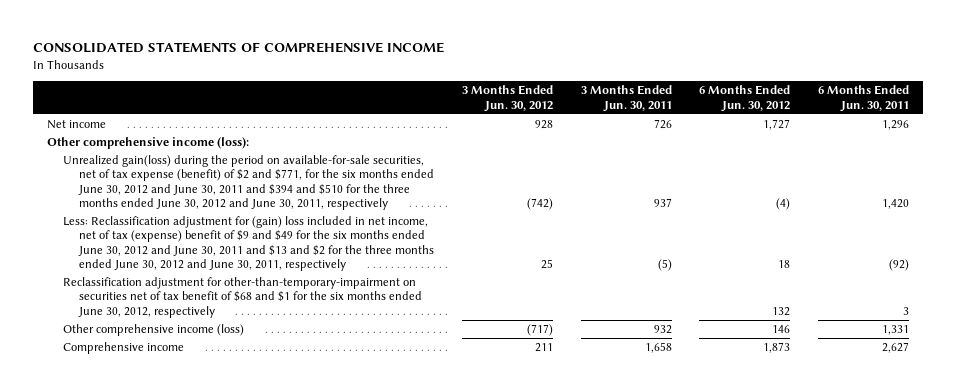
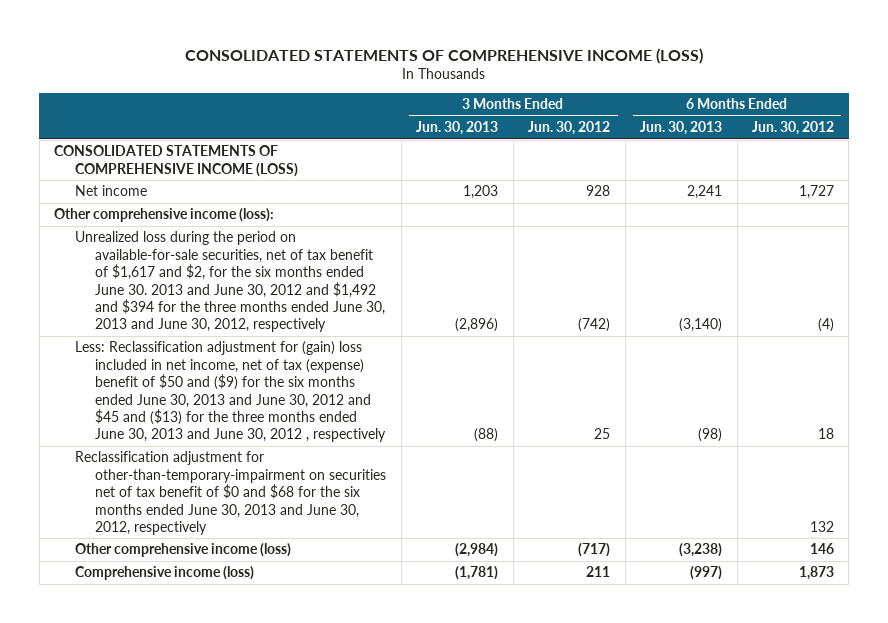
[32,42,444,54] CONSOLIDATED STATEMENTS OF COMPREHENSIVE INCOME -> [185,47,704,64] CONSOLIDATED STATEMENTS OF COMPREHENSIVE INCOME (LOSS)
[580,85,672,112] 3 Months Ended Jun. 30, 2011 -> none
[817,85,909,112] 6 Months Ended Jun. 30, 2011 -> none
none -> [416,121,499,136] Jun. 30, 2013
none -> [640,121,723,136] Jun. 30, 2013
none -> [54,145,298,177] CONSOLIDATED STATEMENTS OF COMPREHENSIVE INCOME (LOSS)
[63,155,435,210] Unrealized gain(loss) during the period on available-for-sale securities, net of tax expense (benefit) of $2 and $771, for the six months ended June 30, 2012 and June 30, 2011 and $394 and $510 for the three months ended June 30, 2012 and June 30, 2011, respectively -> [74,231,386,333] Unrealized loss during the period on available-for-sale securities, net of tax benefit of $1,617 and $2, for the six months ended June 30. 2013 and June 30, 2012 and $1,492 and $394 for the three months ended June 30, 2013 and June 30, 2012, respectively
[63,216,435,271] Less: Reclassification adjustment for (gain) loss included in net income, net of tax (expense) benefit of $9 and $49 for the six months ended June 30, 2012 and June 30, 2011 and $13 and $2 for the three months ended June 30, 2012 and June 30, 2011, respectively -> [74,341,387,443] Less: Reclassification adjustment for (gain) loss included in net income, net of tax (expense) benefit of $50 and ($9) for the six months ended June 30, 2013 and June 30, 2012 and $45 and ($13) for the three months ended June 30, 2013 and June 30, 2012 , respectively
[63,277,423,318] Reclassification adjustment for other-than-temporary-impairment on securities net of tax benefit of $68 and $1 for the six months ended June 30, 2012, respectively -> [74,451,387,535] Reclassification adjustment for other-than-temporary-impairment on securities net of tax benefit of $0 and $68 for the six months ended June 30, 2013 and June 30, 2012, respectively
[63,342,185,355] Comprehensive income -> [74,566,254,581] Comprehensive income (loss)

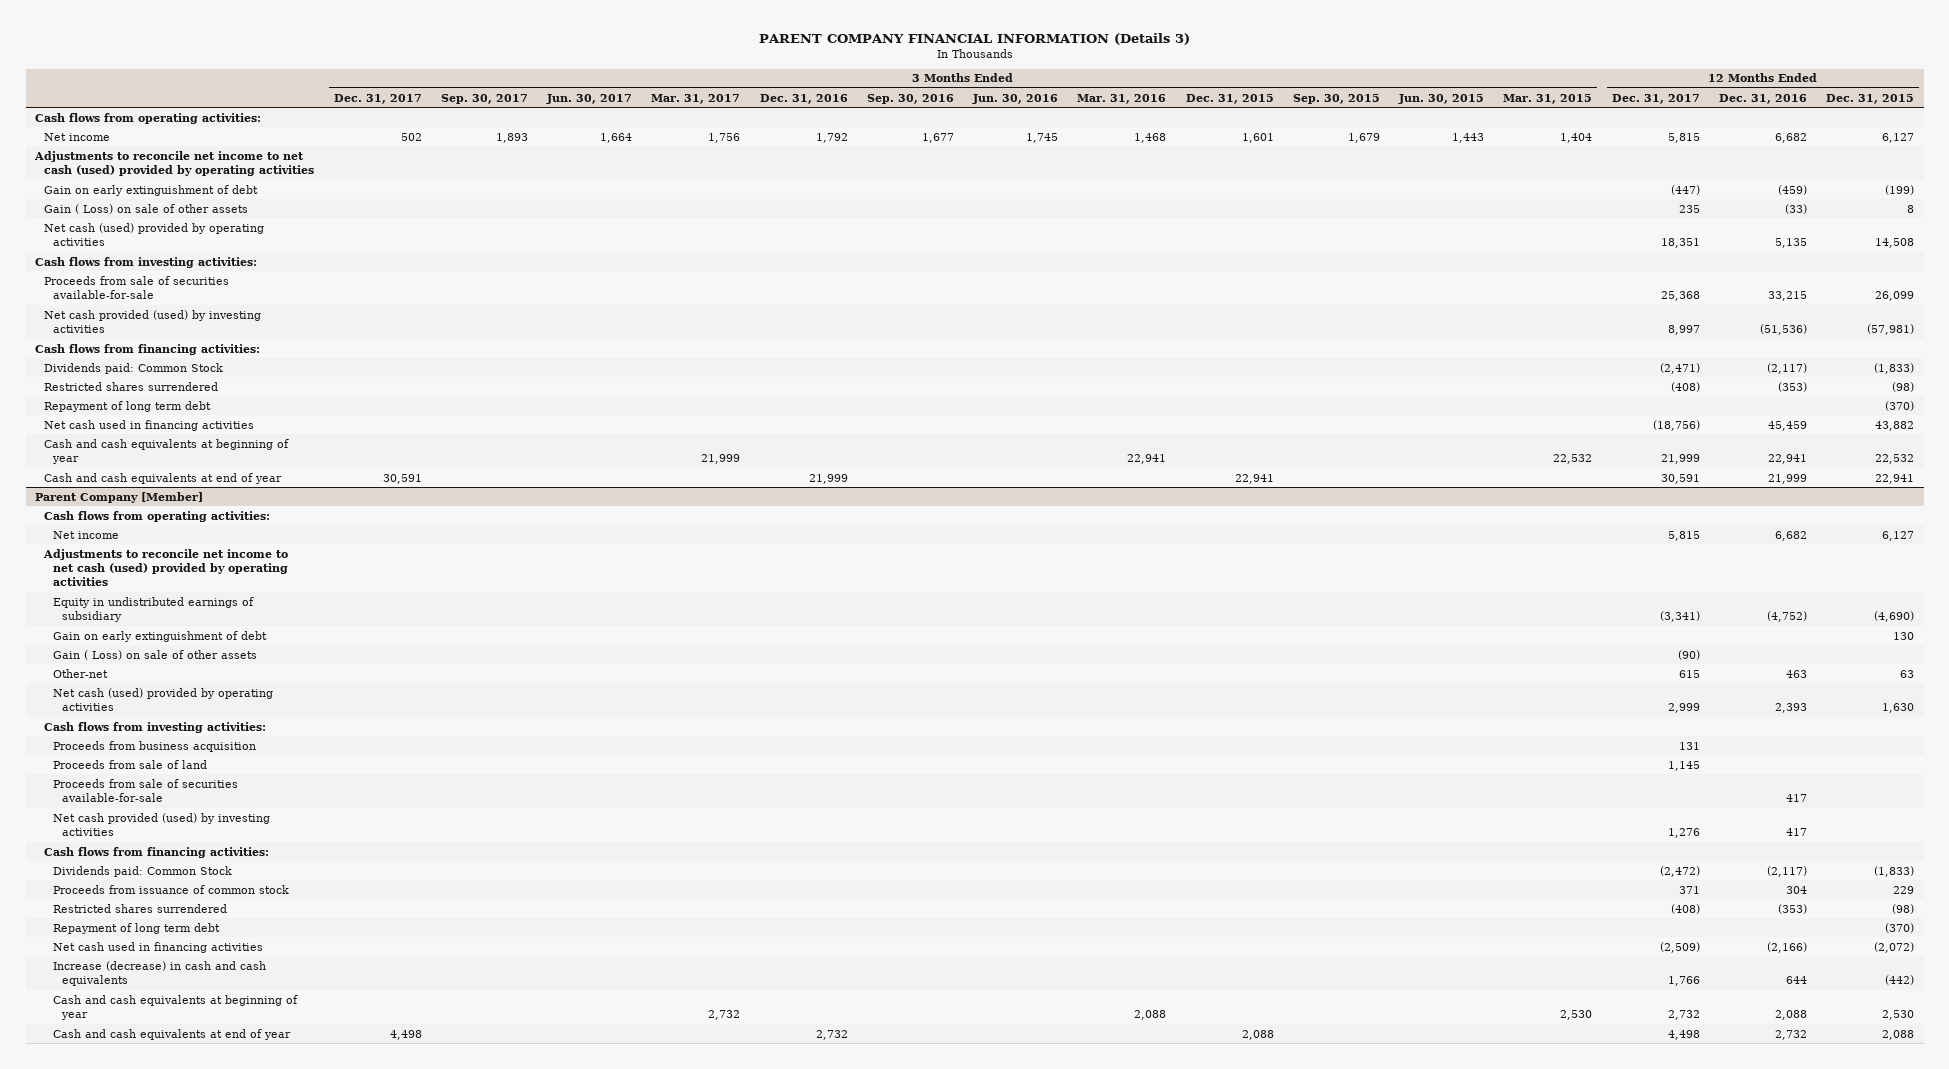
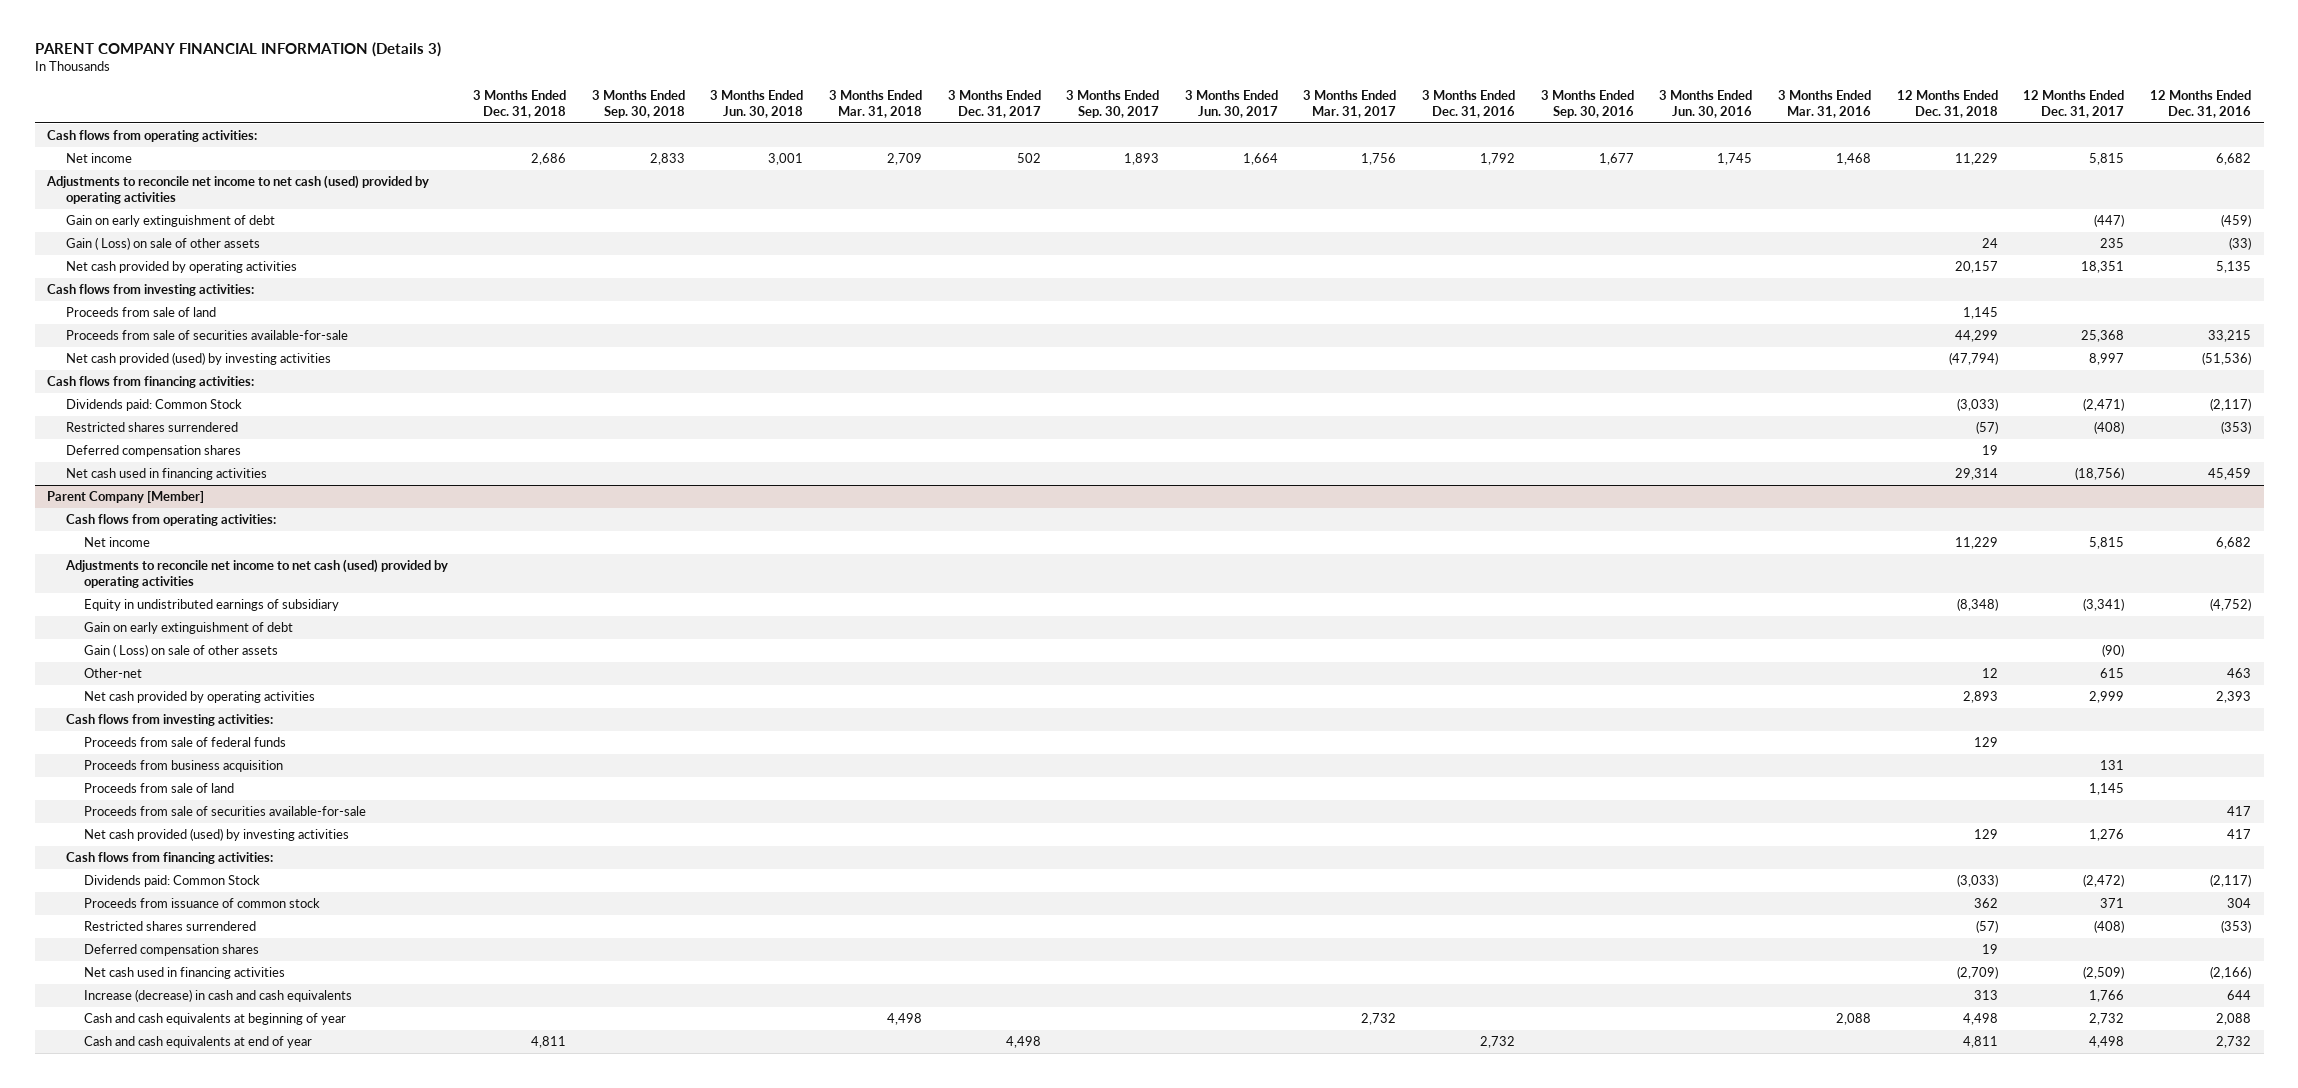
[1185,93,1274,104] Dec. 31, 2015 -> none
[1292,93,1380,104] Sep. 30, 2015 -> none
[1398,93,1485,104] Jun. 30, 2015 -> none
[1503,93,1593,104] Mar. 31, 2015 -> none
[1826,93,1915,104] Dec. 31, 2015 -> none
none -> [473,90,567,118] 3 Months Ended Dec. 31, 2018
none -> [591,90,685,118] 3 Months Ended Sep. 30, 2018
none -> [710,90,804,118] 3 Months Ended Jun. 30, 2018
none -> [828,90,922,118] 3 Months Ended Mar. 31, 2018
none -> [1896,90,1998,118] 12 Months Ended Dec. 31, 2018
[44,222,265,246] Net cash (used) provided by operating activities -> [65,261,297,274] Net cash provided by operating activities
none -> [65,307,216,318] Proceeds from sale of land
[44,400,212,412] Repayment of long term debt -> none
none -> [65,445,241,458] Deferred compensation shares
[44,438,290,464] Cash and cash equivalents at beginning of year -> none
[44,472,283,484] Cash and cash equivalents at end of year -> none
[53,687,274,711] Net cash (used) provided by operating activities -> [83,691,315,704] Net cash provided by operating activities
none -> [83,737,286,748] Proceeds from sale of federal funds
[53,922,221,934] Repayment of long term debt -> none
none -> [83,944,259,957] Deferred compensation shares

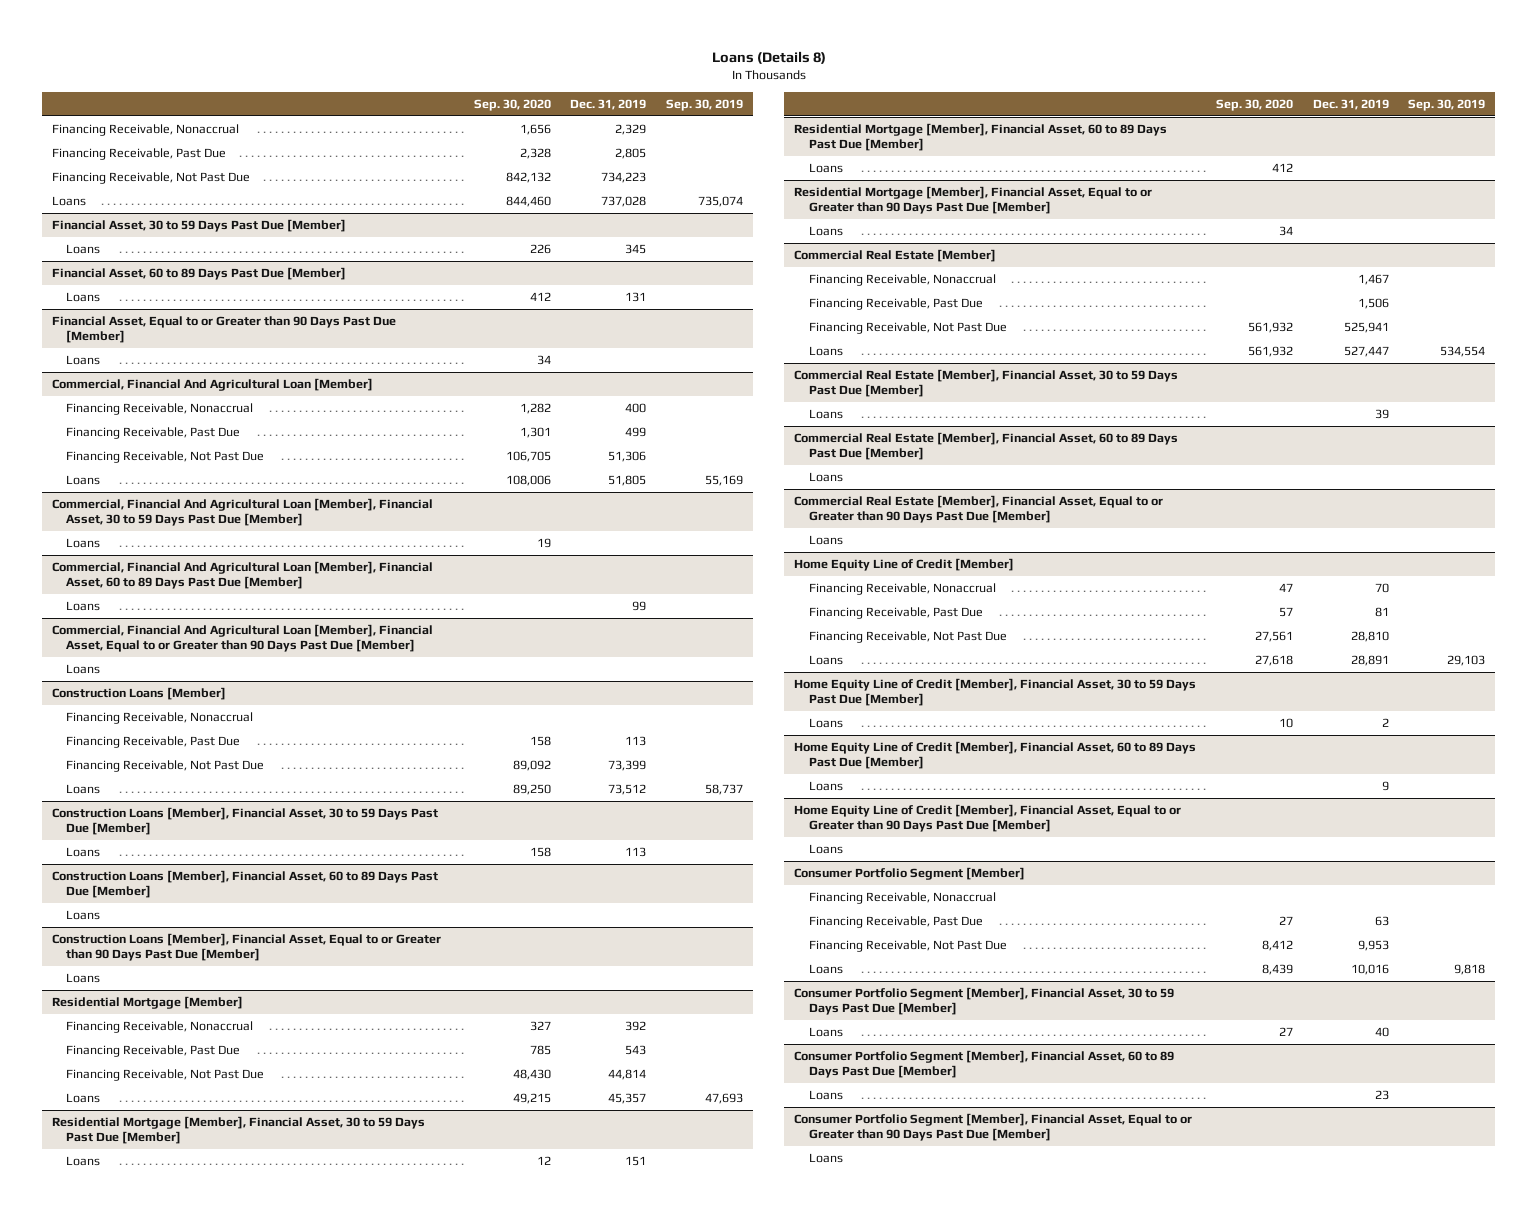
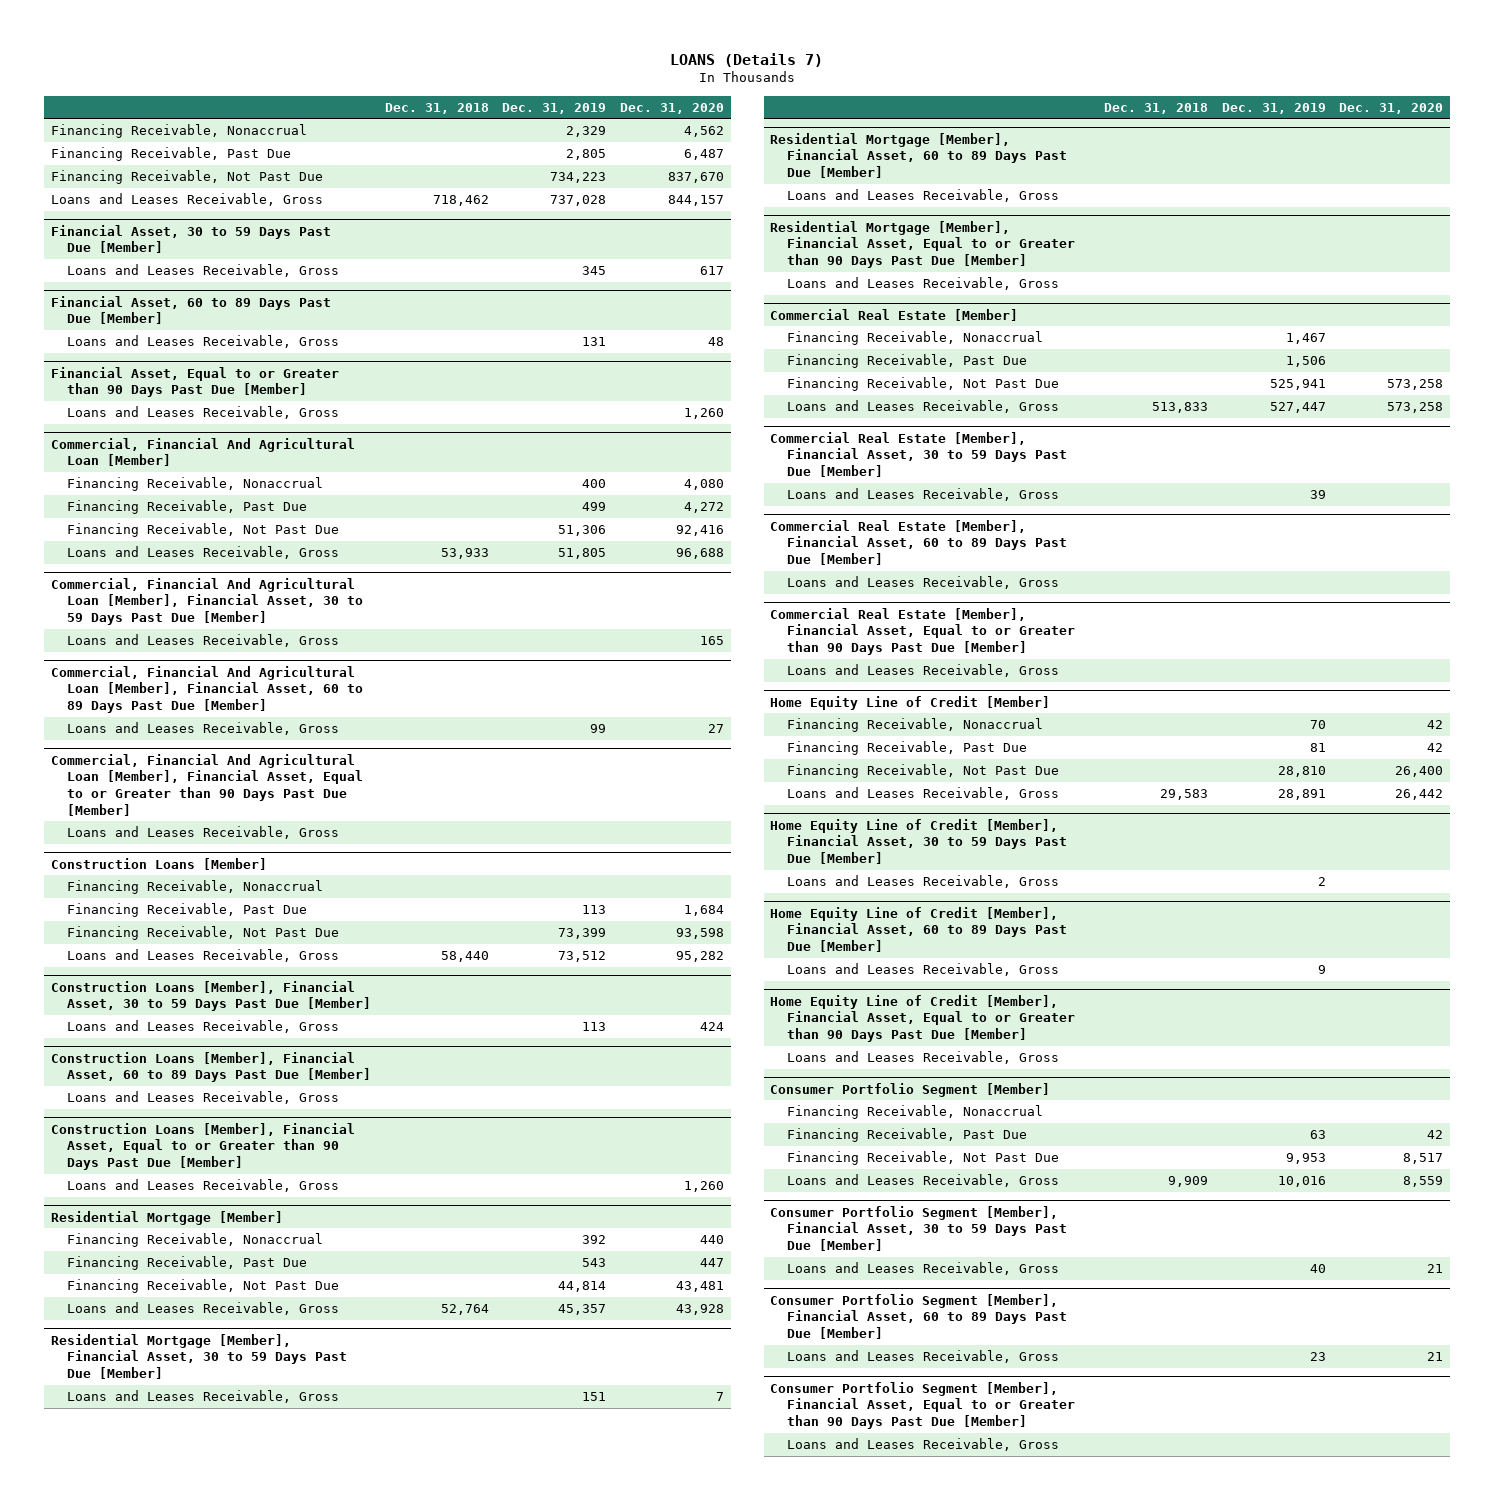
[711,50,826,64] Loans (Details 8) -> [670,52,824,67] LOANS (Details 7)
[473,98,551,111] Sep. 30, 2020 -> none
[665,98,743,111] Sep. 30, 2019 -> none
none -> [384,102,489,114] Dec. 31, 2018
none -> [619,102,724,114] Dec. 31, 2020
[51,196,86,207] Loans -> [50,193,323,207] Loans and Leases Receivable, Gross
[66,244,101,255] Loans -> [67,264,340,278] Loans and Leases Receivable, Gross
[66,292,101,303] Loans -> [67,335,340,349] Loans and Leases Receivable, Gross
[66,355,101,366] Loans -> [67,406,340,420] Loans and Leases Receivable, Gross
[66,475,101,486] Loans -> [67,546,340,560] Loans and Leases Receivable, Gross
[66,538,101,549] Loans -> [67,634,340,648] Loans and Leases Receivable, Gross
[66,601,101,612] Loans -> [67,722,340,736] Loans and Leases Receivable, Gross
[66,664,101,675] Loans -> [67,826,340,840] Loans and Leases Receivable, Gross
[66,784,101,795] Loans -> [67,949,340,963] Loans and Leases Receivable, Gross
[66,847,101,858] Loans -> [67,1020,340,1034] Loans and Leases Receivable, Gross
[66,910,101,921] Loans -> [67,1091,340,1105] Loans and Leases Receivable, Gross
[66,973,101,984] Loans -> [67,1179,340,1193] Loans and Leases Receivable, Gross
[66,1093,101,1104] Loans -> [67,1302,340,1316] Loans and Leases Receivable, Gross
[66,1156,101,1167] Loans -> [67,1390,340,1404] Loans and Leases Receivable, Gross
[808,163,843,174] Loans -> [786,189,1059,203] Loans and Leases Receivable, Gross
[808,226,843,237] Loans -> [786,277,1059,291] Loans and Leases Receivable, Gross
[808,346,843,357] Loans -> [786,400,1059,414] Loans and Leases Receivable, Gross
[808,409,843,420] Loans -> [786,488,1059,502] Loans and Leases Receivable, Gross
[808,472,843,483] Loans -> [786,576,1059,590] Loans and Leases Receivable, Gross
[808,535,843,546] Loans -> [786,664,1059,678] Loans and Leases Receivable, Gross
[808,655,843,666] Loans -> [786,787,1059,801] Loans and Leases Receivable, Gross
[808,718,843,729] Loans -> [786,875,1059,889] Loans and Leases Receivable, Gross
[808,781,843,792] Loans -> [786,963,1059,977] Loans and Leases Receivable, Gross
[808,844,843,855] Loans -> [786,1051,1059,1065] Loans and Leases Receivable, Gross
[808,964,843,975] Loans -> [786,1174,1059,1188] Loans and Leases Receivable, Gross
[808,1027,843,1038] Loans -> [786,1262,1059,1276] Loans and Leases Receivable, Gross
[808,1090,843,1101] Loans -> [786,1350,1059,1364] Loans and Leases Receivable, Gross
[808,1153,843,1164] Loans -> [786,1438,1059,1452] Loans and Leases Receivable, Gross

